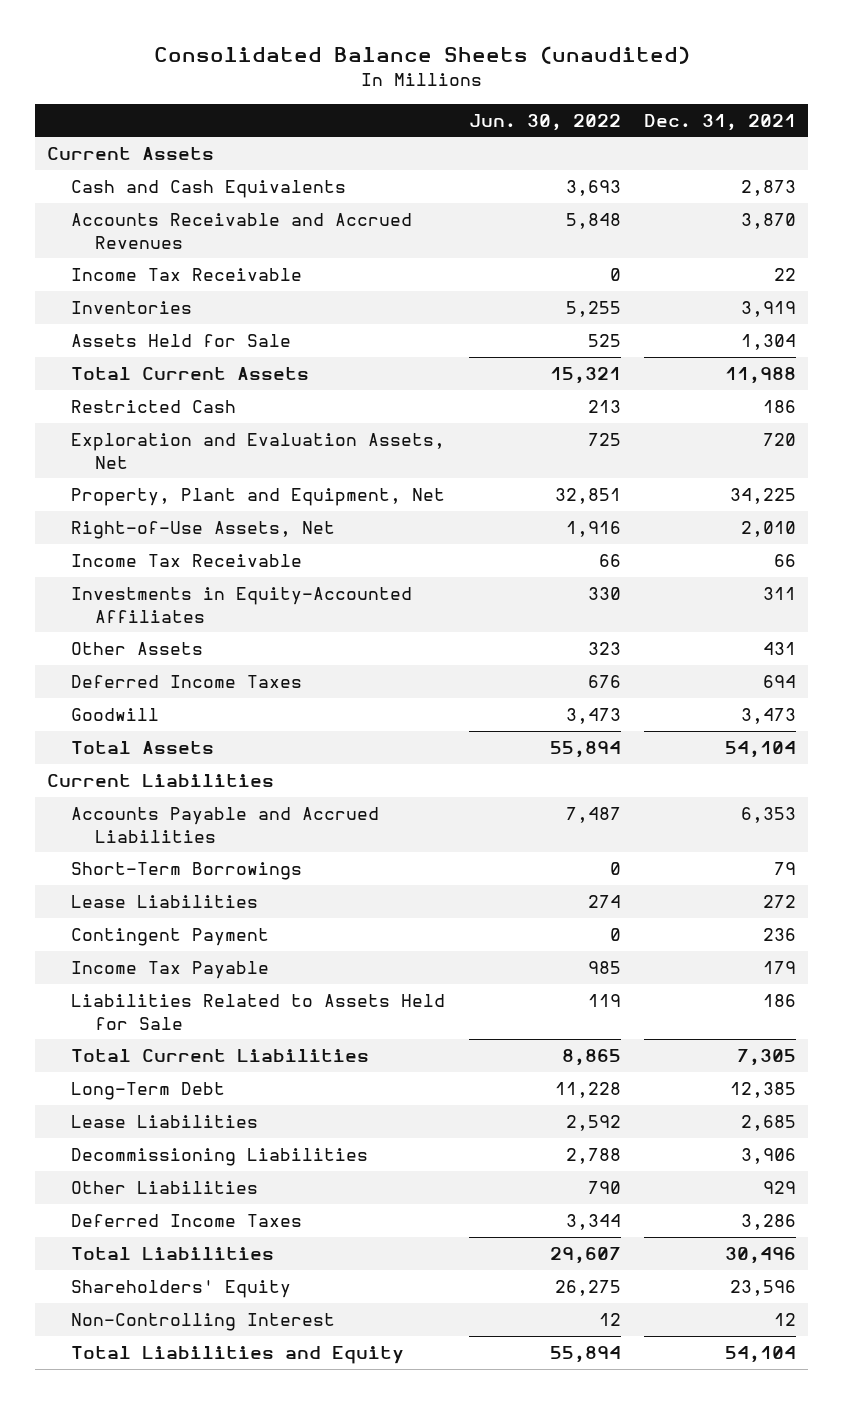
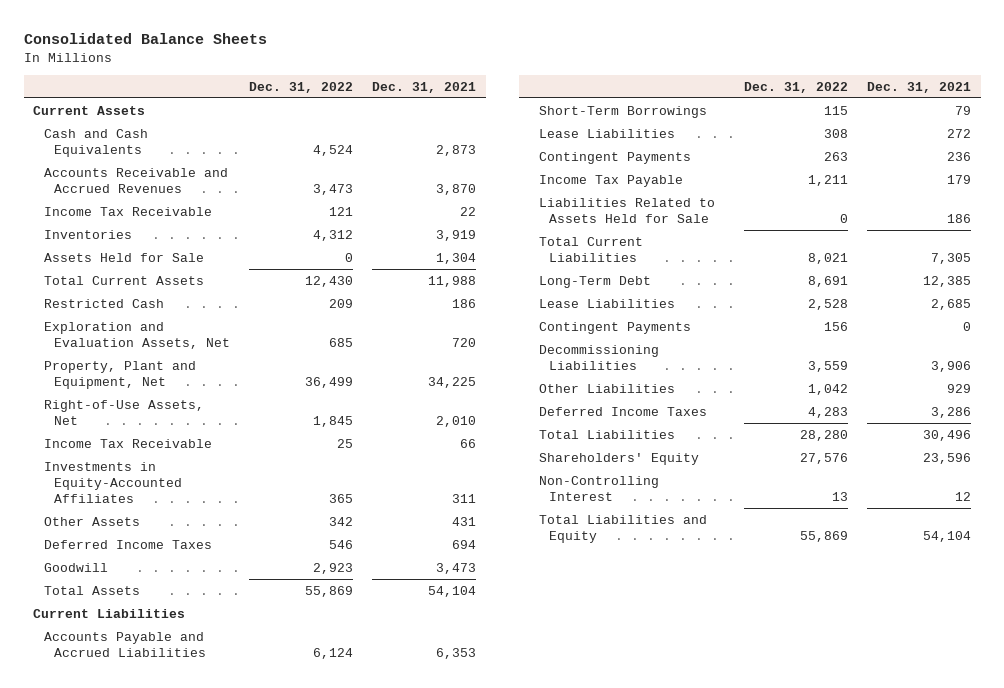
[153,46,690,65] Consolidated Balance Sheets (unaudited) -> [23,32,267,44] Consolidated Balance Sheets
[468,113,621,131] Jun. 30, 2022 -> none
none -> [249,81,354,93] Dec. 31, 2022
[70,928,269,947] Contingent Payment -> [538,151,691,164] Contingent Payments
none -> [538,321,691,334] Contingent Payments

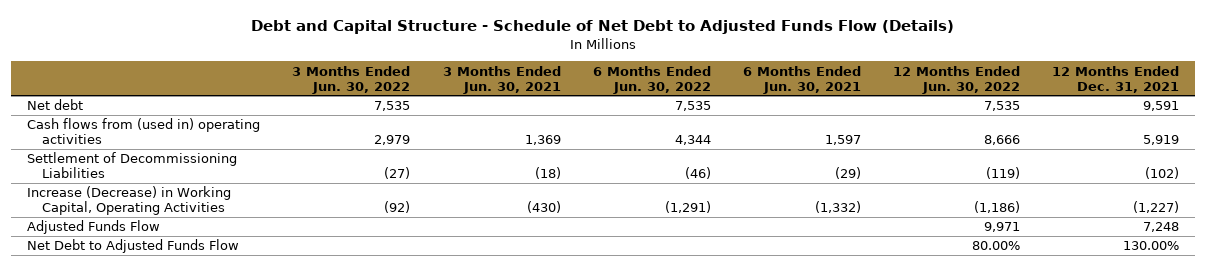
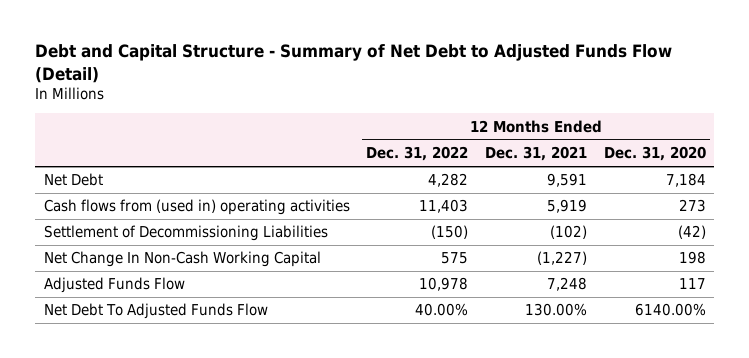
[251,20,955,35] Debt and Capital Structure - Schedule of Net Debt to Adjusted Funds Flow (Details) -> [35,44,673,83] Debt and Capital Structure - Summary of Net Debt to Adjusted Funds Flow (Detail)
[292,65,411,94] 3 Months Ended Jun. 30, 2022 -> none
[442,65,561,94] 3 Months Ended Jun. 30, 2021 -> none
[592,65,711,94] 6 Months Ended Jun. 30, 2022 -> none
[742,65,861,94] 6 Months Ended Jun. 30, 2021 -> none
[892,65,1020,94] 12 Months Ended Jun. 30, 2022 -> none
none -> [366,146,469,162] Dec. 31, 2022
none -> [603,146,706,162] Dec. 31, 2020
[27,99,84,111] Net debt -> [43,173,103,187] Net Debt
[27,186,232,216] Increase (Decrease) in Working Capital, Operating Activities -> [43,251,321,268] Net Change In Non-Cash Working Capital
[27,239,240,254] Net Debt to Adjusted Funds Flow -> [43,303,268,320] Net Debt To Adjusted Funds Flow

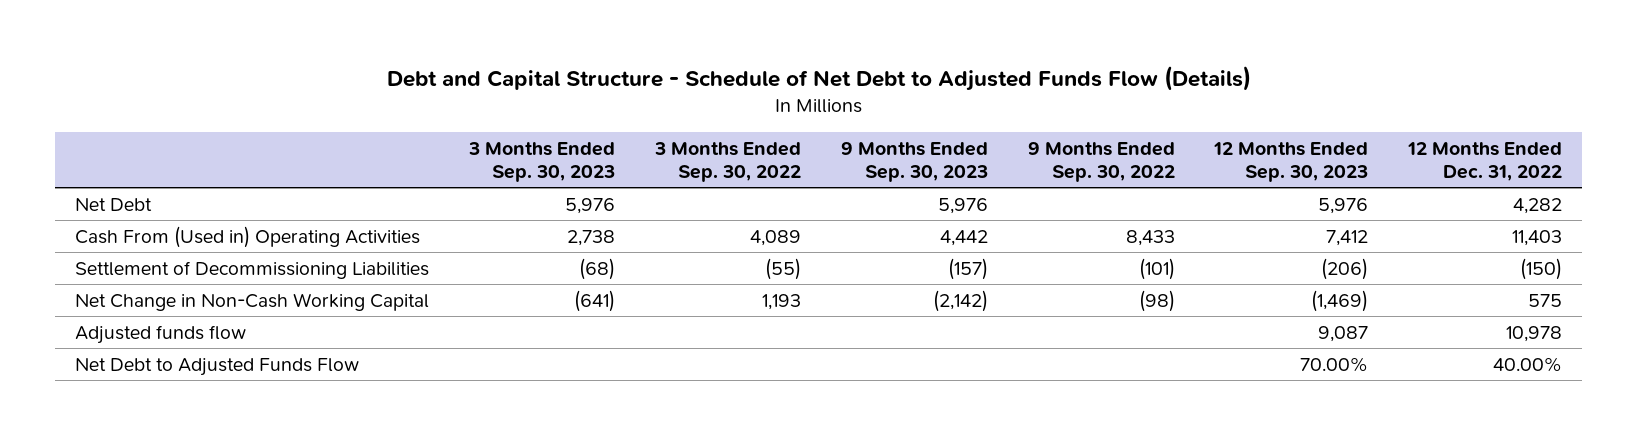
[35,44,673,83] Debt and Capital Structure - Summary of Net Debt to Adjusted Funds Flow (Detail) -> [386,65,1251,91] Debt and Capital Structure - Schedule of Net Debt to Adjusted Funds Flow (Details)
[484,146,587,162] Dec. 31, 2021 -> none
[603,146,706,162] Dec. 31, 2020 -> none
none -> [468,141,616,183] 3 Months Ended Sep. 30, 2023
none -> [653,141,801,183] 3 Months Ended Sep. 30, 2022
none -> [840,141,988,183] 9 Months Ended Sep. 30, 2023
none -> [1027,141,1175,183] 9 Months Ended Sep. 30, 2022
none -> [1213,141,1369,183] 12 Months Ended Sep. 30, 2023
[43,199,350,216] Cash flows from (used in) operating activities -> [75,225,421,248] Cash From (Used in) Operating Activities
[43,251,321,268] Net Change In Non-Cash Working Capital -> [75,292,430,311] Net Change in Non-Cash Working Capital
[43,277,185,294] Adjusted Funds Flow -> [75,324,247,344] Adjusted funds flow
[43,303,268,320] Net Debt To Adjusted Funds Flow -> [75,357,360,376] Net Debt to Adjusted Funds Flow

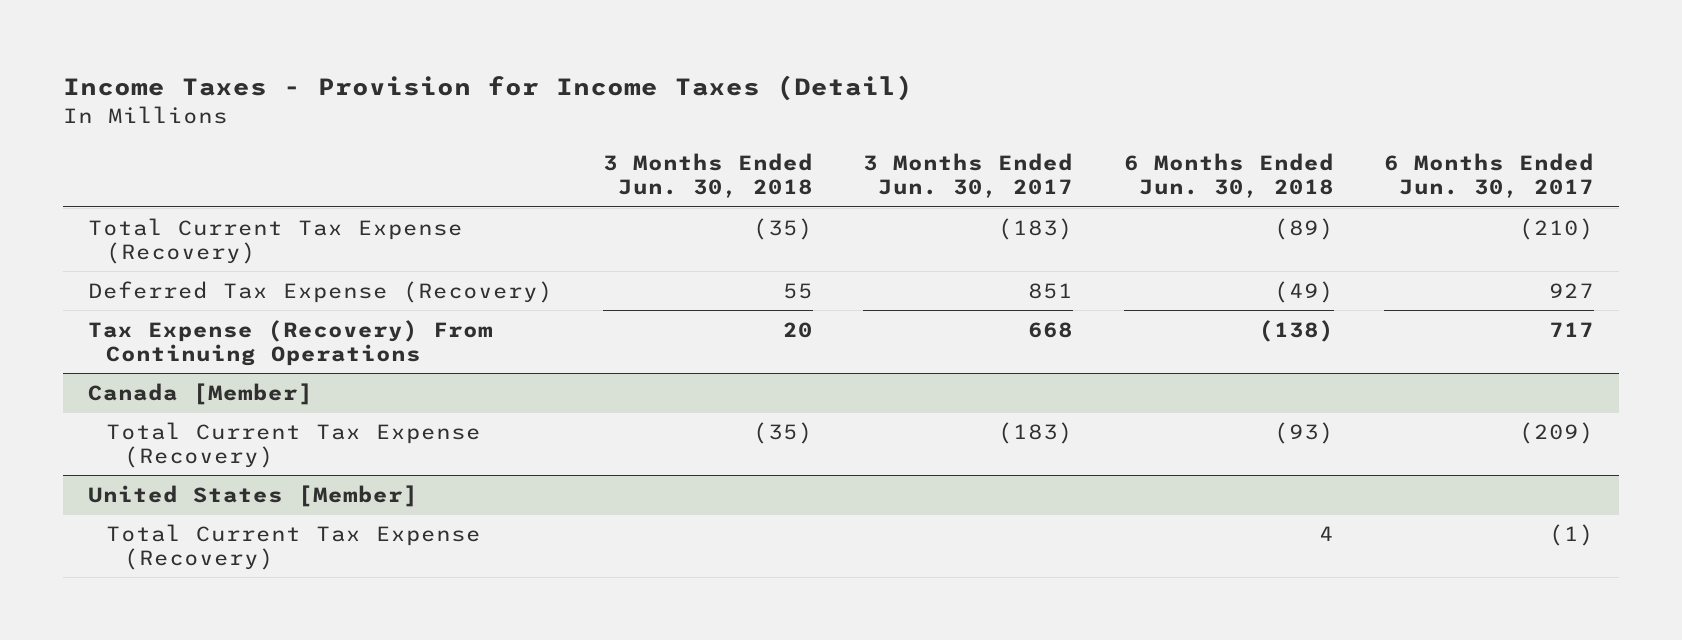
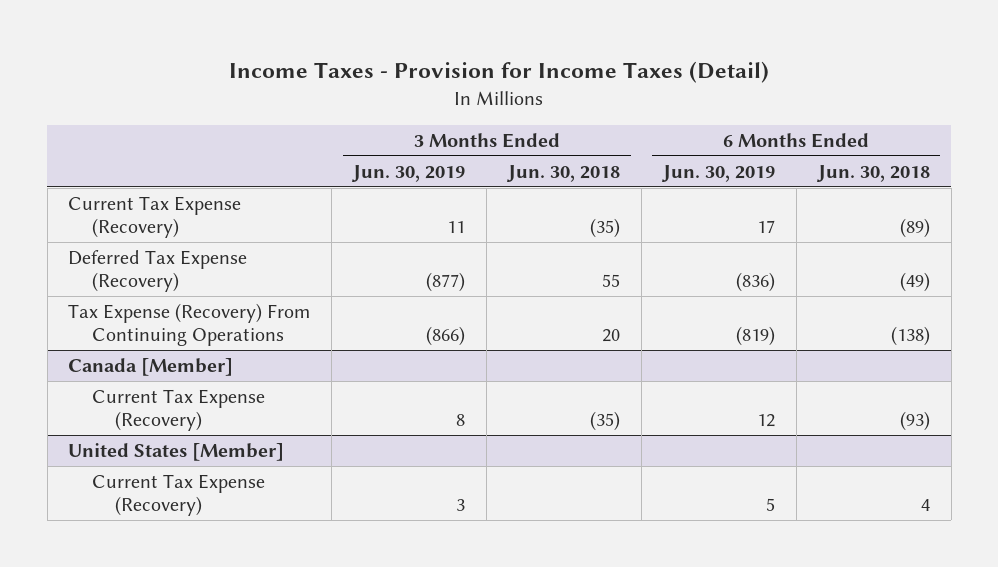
[863,152,1074,199] 3 Months Ended Jun. 30, 2017 -> none
[1383,152,1594,199] 6 Months Ended Jun. 30, 2017 -> none
none -> [351,164,466,182] Jun. 30, 2019
none -> [660,164,775,182] Jun. 30, 2019
[88,217,464,264] Total Current Tax Expense (Recovery) -> [68,195,242,239] Current Tax Expense (Recovery)
[106,421,482,468] Total Current Tax Expense (Recovery) -> [91,388,265,432] Current Tax Expense (Recovery)
[106,523,482,570] Total Current Tax Expense (Recovery) -> [91,473,265,517] Current Tax Expense (Recovery)

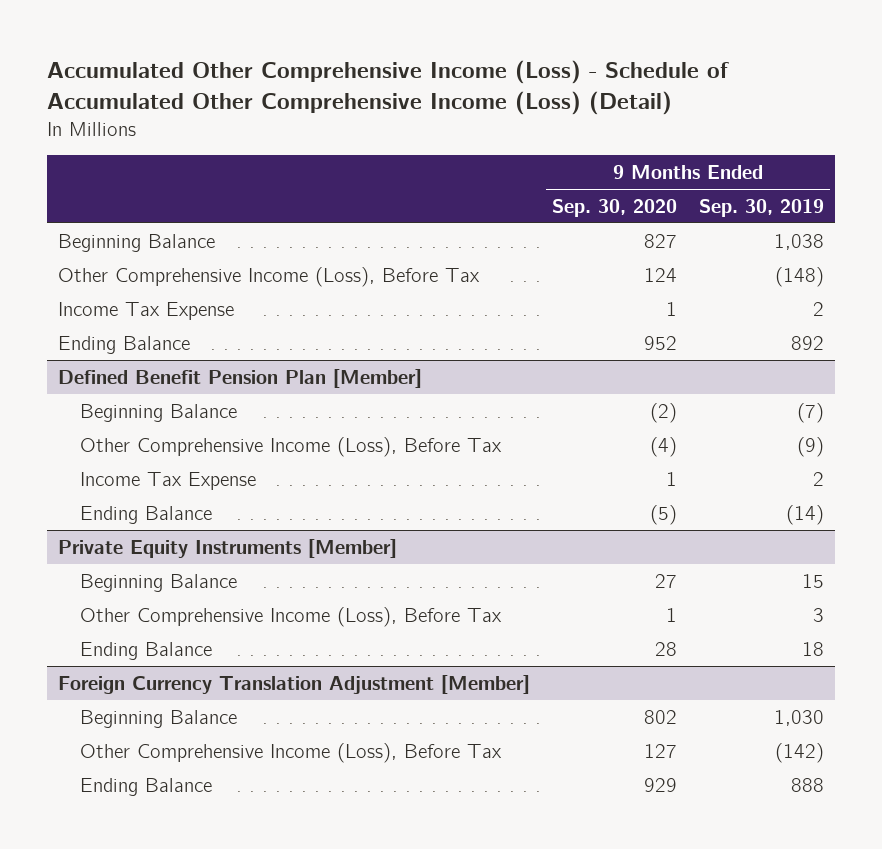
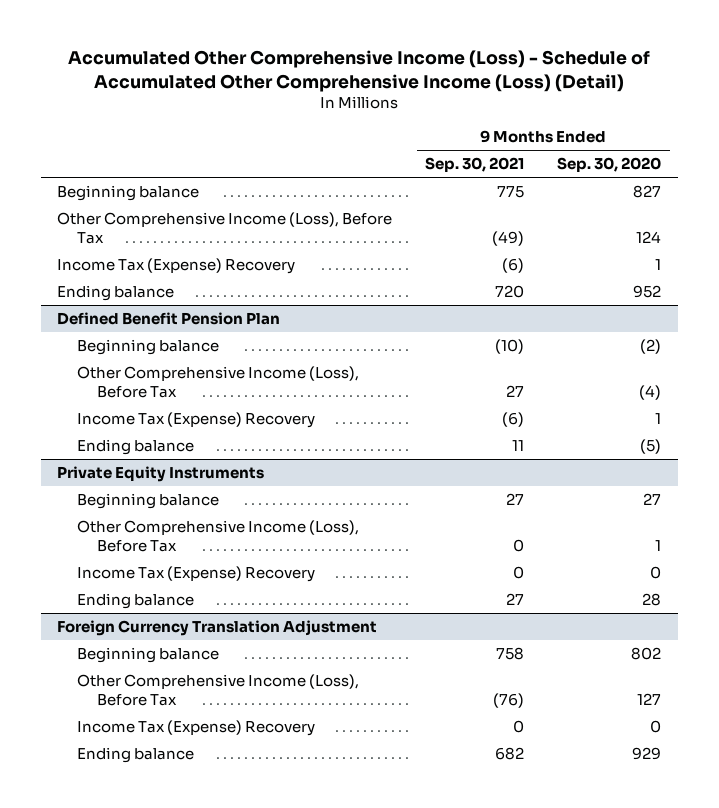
[699,198,825,217] Sep. 30, 2019 -> none
none -> [425,157,525,173] Sep. 30, 2021
[57,233,215,252] Beginning Balance -> [57,184,200,201] Beginning balance
[57,301,234,320] Income Tax Expense -> [57,257,296,274] Income Tax (Expense) Recovery
[57,335,190,354] Ending Balance -> [57,284,175,301] Ending balance
[57,368,422,388] Defined Benefit Pension Plan [Member] -> [57,311,281,325] Defined Benefit Pension Plan
[79,403,237,422] Beginning Balance -> [77,338,220,355] Beginning balance
[79,471,256,490] Income Tax Expense -> [77,411,316,428] Income Tax (Expense) Recovery
[79,505,212,524] Ending Balance -> [77,438,195,455] Ending balance
[57,538,397,558] Private Equity Instruments [Member] -> [57,465,265,482] Private Equity Instruments
[79,573,237,592] Beginning Balance -> [77,492,220,509] Beginning balance
none -> [77,565,316,582] Income Tax (Expense) Recovery
[79,641,212,660] Ending Balance -> [77,592,195,609] Ending balance
[57,674,530,694] Foreign Currency Translation Adjustment [Member] -> [57,619,378,636] Foreign Currency Translation Adjustment
[79,709,237,728] Beginning Balance -> [77,646,220,663] Beginning balance
none -> [77,719,316,736] Income Tax (Expense) Recovery
[79,777,212,796] Ending Balance -> [77,746,195,763] Ending balance

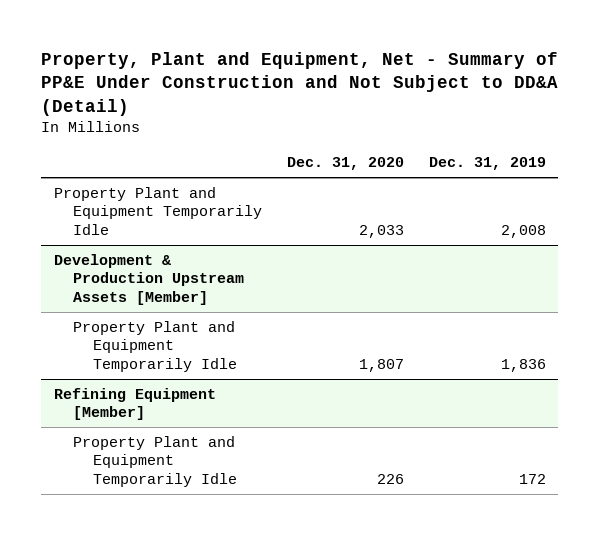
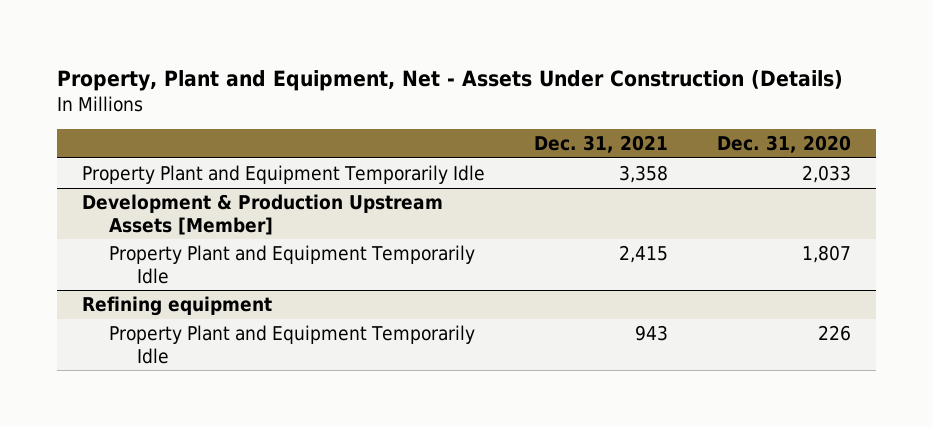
[41,51,559,116] Property, Plant and Equipment, Net - Summary of PP&E Under Construction and Not Subject to DD&A (Detail) -> [57,69,844,91] Property, Plant and Equipment, Net - Assets Under Construction (Details)
[428,157,546,171] Dec. 31, 2019 -> none
none -> [534,135,669,154] Dec. 31, 2021
[53,388,216,421] Refining Equipment [Member] -> [81,296,272,317] Refining equipment

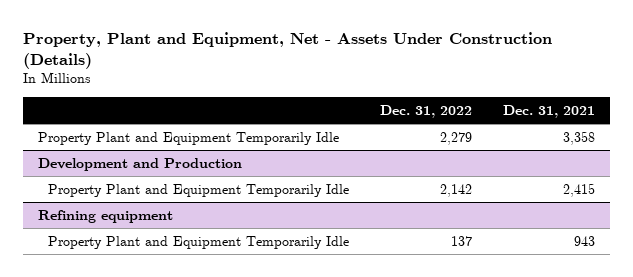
[717,135,852,154] Dec. 31, 2020 -> none
none -> [380,104,473,118] Dec. 31, 2022
[81,194,443,235] Development & Production Upstream Assets [Member] -> [38,157,243,171] Development and Production

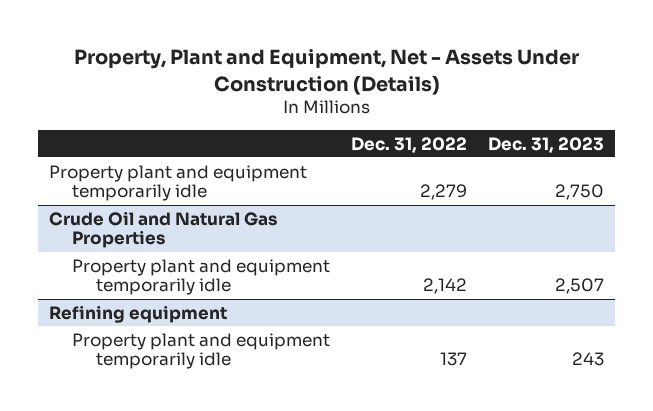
[503,104,596,118] Dec. 31, 2021 -> none
none -> [488,136,605,153] Dec. 31, 2023
[38,131,340,145] Property Plant and Equipment Temporarily Idle -> [48,164,307,202] Property plant and equipment temporarily idle
[38,157,243,171] Development and Production -> [48,210,277,249] Crude Oil and Natural Gas Properties
[48,183,350,197] Property Plant and Equipment Temporarily Idle -> [72,258,331,296] Property plant and equipment temporarily idle
[48,235,350,249] Property Plant and Equipment Temporarily Idle -> [72,332,331,370] Property plant and equipment temporarily idle

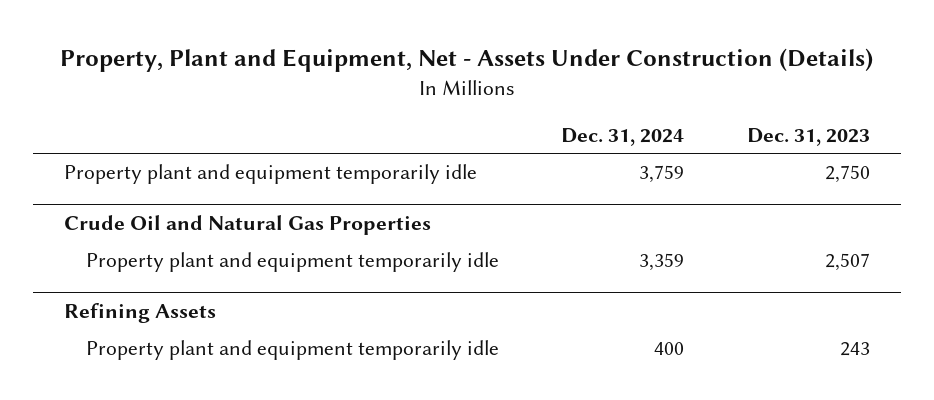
[351,136,468,153] Dec. 31, 2022 -> none
none -> [561,127,685,146] Dec. 31, 2024
[48,304,227,323] Refining equipment -> [63,303,216,324] Refining Assets

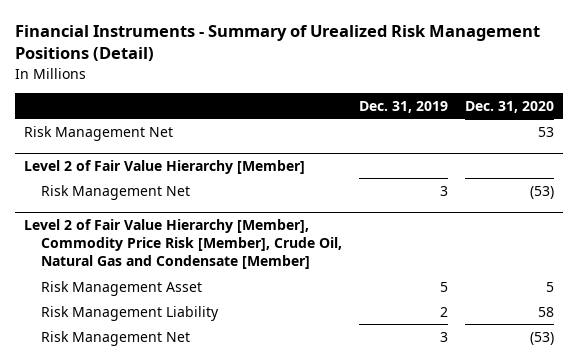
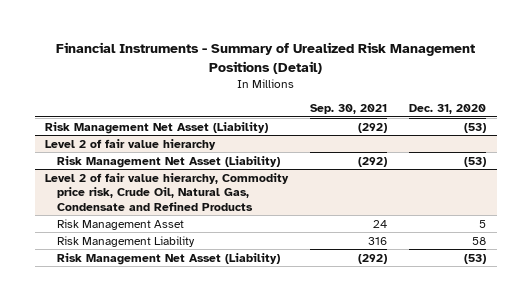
[359,100,449,113] Dec. 31, 2019 -> none
none -> [310,104,388,115] Sep. 30, 2021
[23,125,173,141] Risk Management Net -> [45,121,269,134] Risk Management Net Asset (Liability)
[538,126,555,137] 53 -> [464,122,487,133] (53)
[23,159,305,174] Level 2 of Fair Value Hierarchy [Member] -> [45,138,217,150] Level 2 of fair value hierarchy
[41,184,191,200] Risk Management Net -> [56,155,280,168] Risk Management Net Asset (Liability)
[23,218,343,270] Level 2 of Fair Value Hierarchy [Member], Commodity Price Risk [Member], Crude Oil, Natural Gas and Condensate [Member] -> [45,172,290,211] Level 2 of fair value hierarchy, Commodity price risk, Crude Oil, Natural Gas, Condensate and Refined Products
[41,330,191,346] Risk Management Net -> [56,252,280,265] Risk Management Net Asset (Liability)

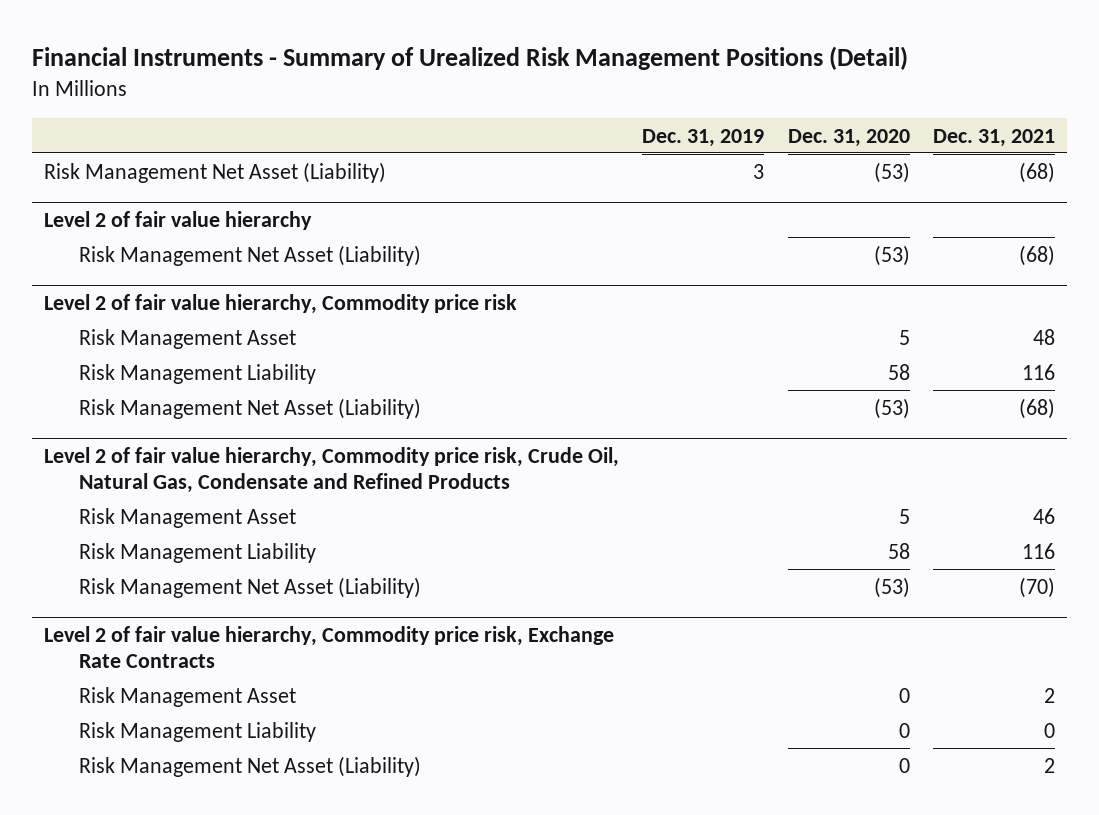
[310,104,388,115] Sep. 30, 2021 -> none
none -> [642,128,765,147] Dec. 31, 2019
none -> [933,128,1056,147] Dec. 31, 2021
none -> [43,293,517,314] Level 2 of fair value hierarchy, Commodity price risk
none -> [78,328,296,349] Risk Management Asset
none -> [78,363,316,384] Risk Management Liability
none -> [78,397,421,419] Risk Management Net Asset (Liability)
none -> [43,625,614,668] Level 2 of fair value hierarchy, Commodity price risk, Exchange Rate Contracts
none -> [78,686,296,707] Risk Management Asset
none -> [78,721,316,742] Risk Management Liability
none -> [78,755,421,777] Risk Management Net Asset (Liability)

